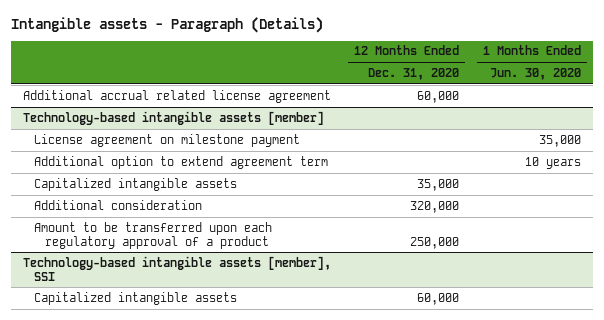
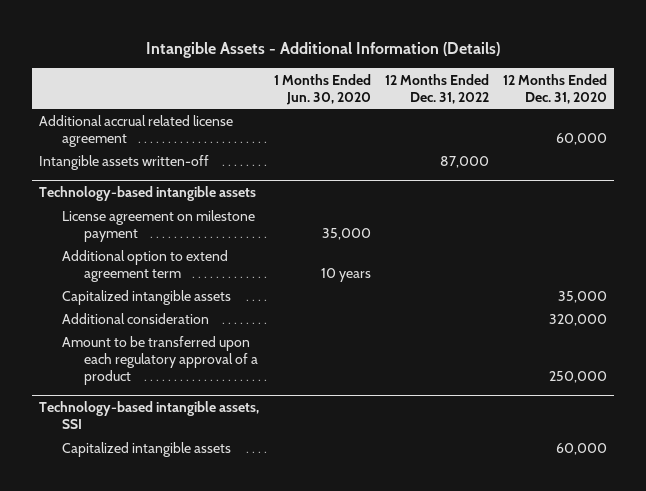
[10,16,323,33] Intangible assets - Paragraph (Details) -> [146,42,501,59] Intangible Assets - Additional Information (Details)
none -> [384,73,489,104] 12 Months Ended Dec. 31, 2022
none -> [39,154,210,170] Intangible assets written-off
[22,110,324,125] Technology-based intangible assets [member] -> [39,186,257,202] Technology-based intangible assets
[22,255,331,281] Technology-based intangible assets [member], SSI -> [39,401,260,430] Technology-based intangible assets, SSI

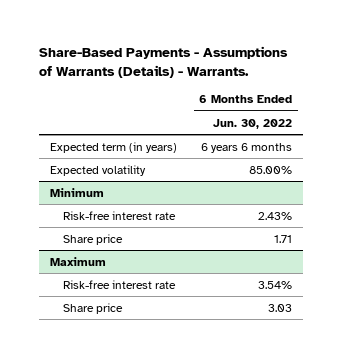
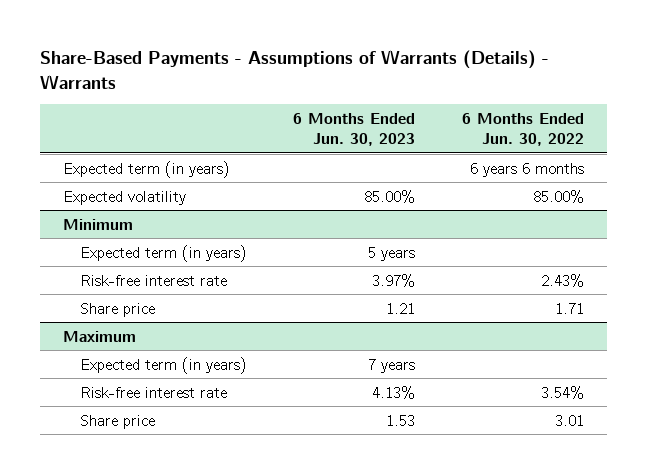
[39,46,289,78] Share-Based Payments - Assumptions of Warrants (Details) - Warrants. -> [39,49,549,89] Share-Based Payments - Assumptions of Warrants (Details) - Warrants
none -> [293,113,416,146] 6 Months Ended Jun. 30, 2023
none -> [79,244,247,262] Expected term (in years)
none -> [79,356,247,374] Expected term (in years)
[268,303,293,312] 3.03 -> [554,414,584,426] 3.01

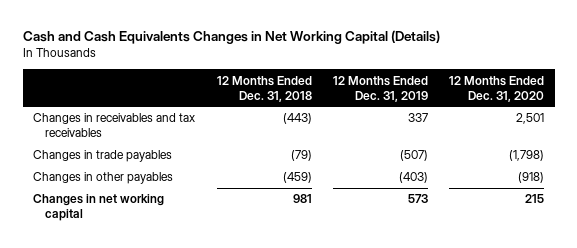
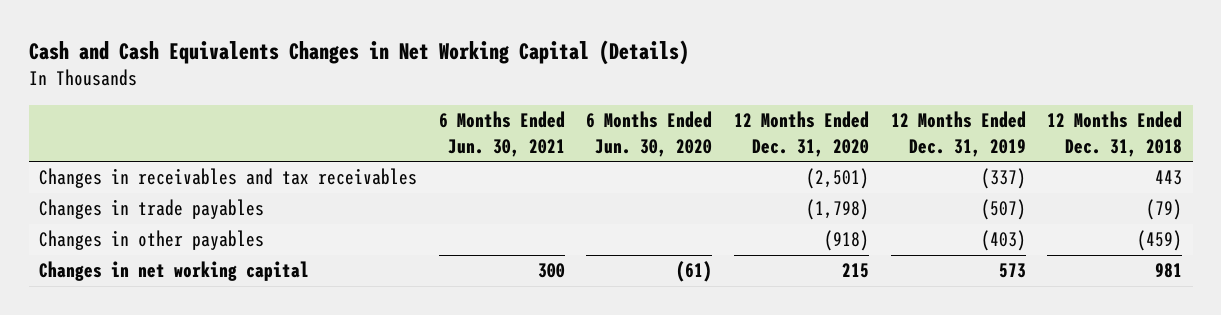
none -> [438,111,565,157] 6 Months Ended Jun. 30, 2021
none -> [586,111,713,157] 6 Months Ended Jun. 30, 2020
[282,113,312,125] (443) -> [1155,170,1183,186] 443
[407,113,428,123] 337 -> [980,168,1026,190] (337)
[515,113,544,125] 2,501 -> [805,168,869,190] (2,501)

